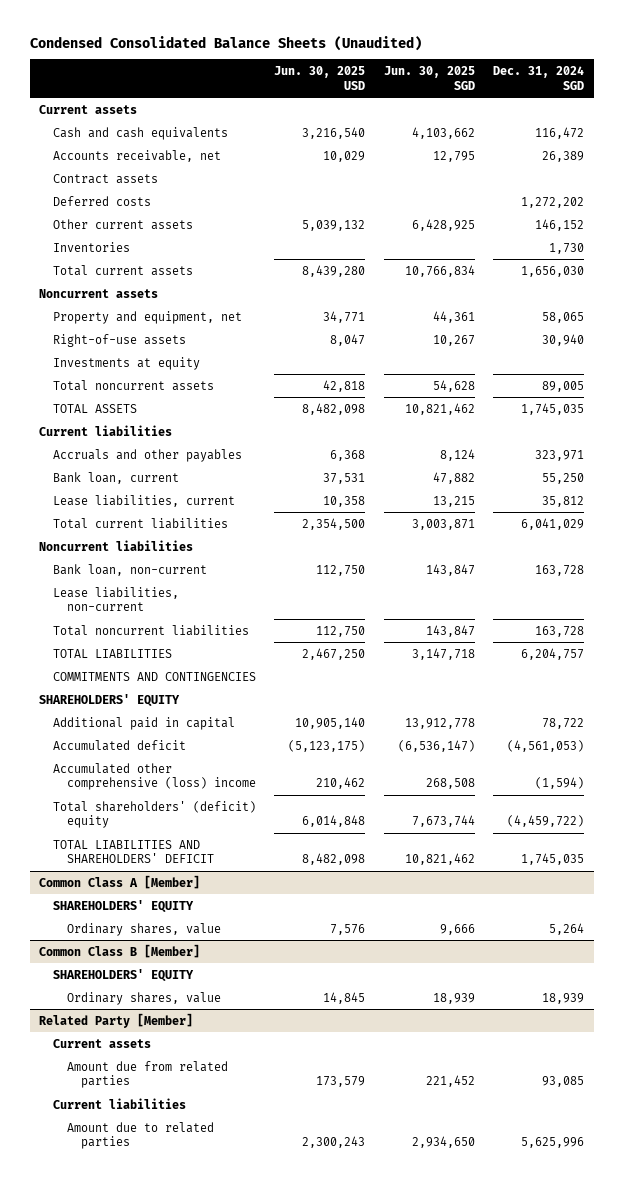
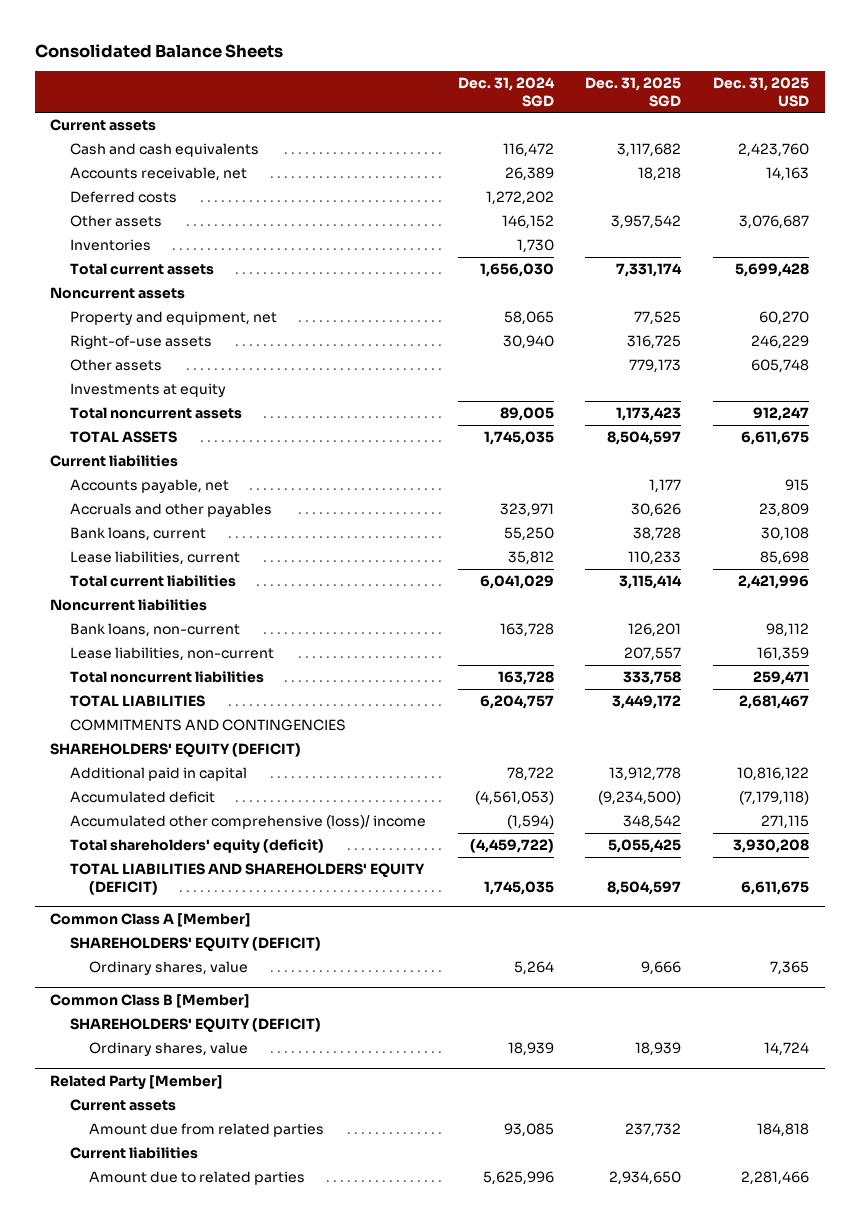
[29,35,422,51] Condensed Consolidated Balance Sheets (Unaudited) -> [34,43,283,58] Consolidated Balance Sheets
[274,65,366,90] Jun. 30, 2025 USD -> none
[383,65,475,90] Jun. 30, 2025 SGD -> none
none -> [585,77,682,107] Dec. 31, 2025 SGD
none -> [712,77,809,107] Dec. 31, 2025 USD
[53,173,159,184] Contract assets -> none
[53,218,194,230] Other current assets -> [69,215,162,228] Other assets
none -> [69,359,162,372] Other assets
none -> [69,479,229,494] Accounts payable, net
[53,471,180,484] Bank loan, current -> [69,527,206,542] Bank loans, current
[53,563,208,576] Bank loan, non-current -> [69,623,240,638] Bank loans, non-current
[39,693,181,707] SHAREHOLDERS' EQUITY -> [50,743,302,759] SHAREHOLDERS' EQUITY (DEFICIT)
[53,762,257,791] Accumulated other comprehensive (loss) income -> [69,815,426,830] Accumulated other comprehensive (loss)/ income
[53,800,257,829] Total shareholders' (deficit) equity -> [69,839,324,855] Total shareholders' equity (deficit)
[53,839,215,864] TOTAL LIABILITIES AND SHAREHOLDERS' DEFICIT -> [69,863,425,895] TOTAL LIABILITIES AND SHAREHOLDERS' EQUITY (DEFICIT)
[53,899,195,913] SHAREHOLDERS' EQUITY -> [69,937,321,953] SHAREHOLDERS' EQUITY (DEFICIT)
[53,968,195,982] SHAREHOLDERS' EQUITY -> [69,1018,321,1034] SHAREHOLDERS' EQUITY (DEFICIT)

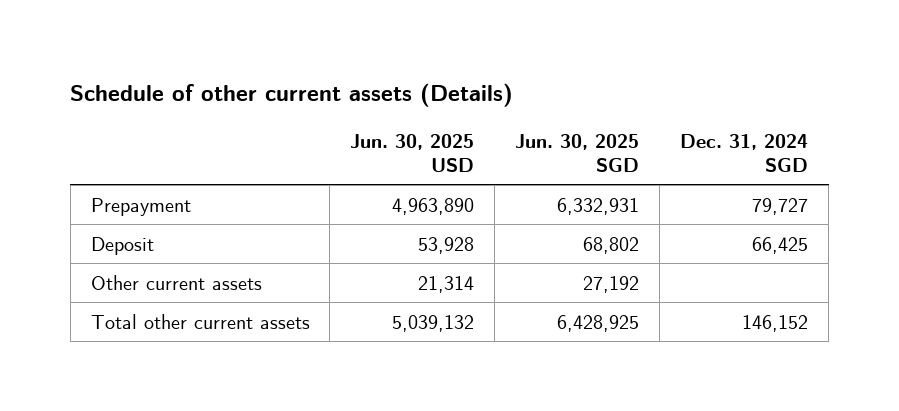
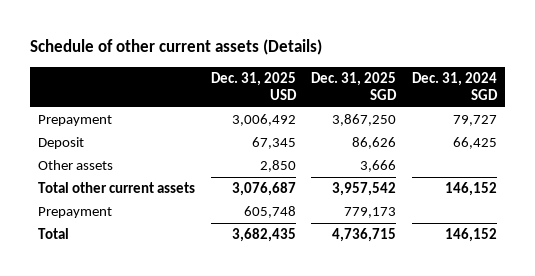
[350,133,475,172] Jun. 30, 2025 USD -> none
[515,133,640,172] Jun. 30, 2025 SGD -> none
none -> [210,71,297,100] Dec. 31, 2025 USD
none -> [311,71,398,100] Dec. 31, 2025 SGD
[90,274,262,290] Other current assets -> [37,160,113,171] Other assets
none -> [37,207,112,219] Prepayment
none -> [37,228,69,240] Total

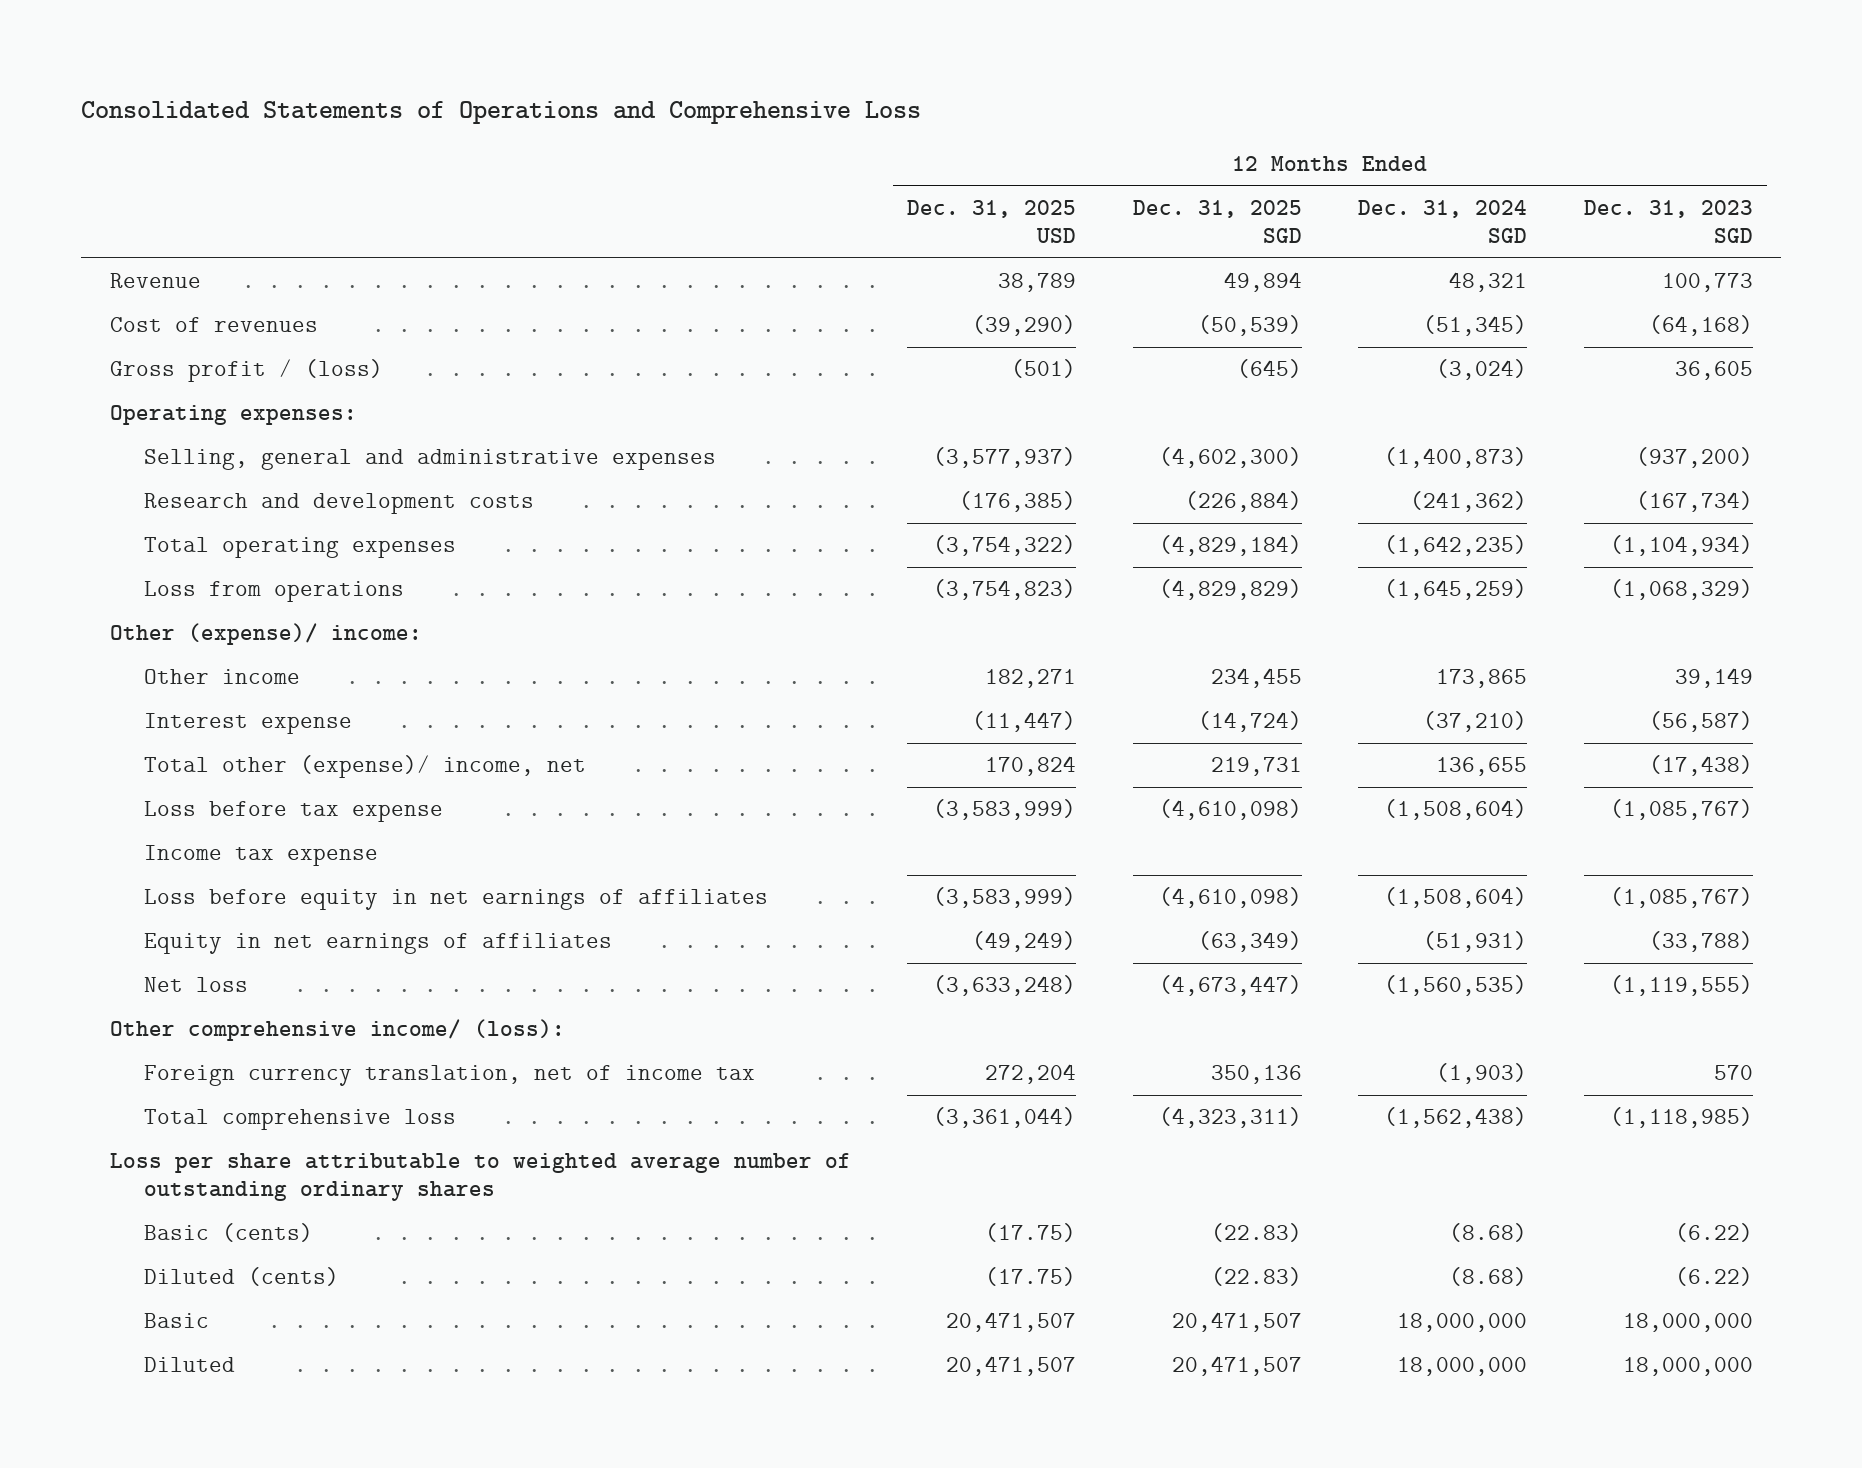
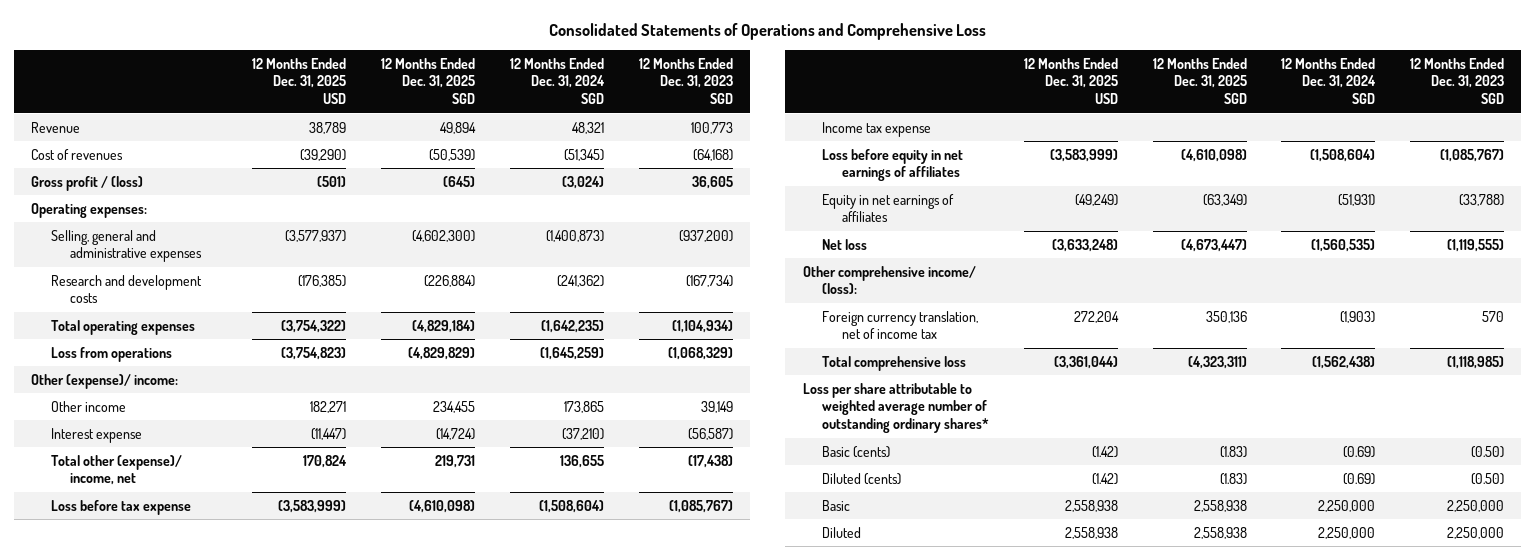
[109,1153,851,1202] Loss per share attributable to weighted average number of outstanding ordinary shares -> [802,382,990,434] Loss per share attributable to weighted average number of outstanding ordinary shares*
[985,1223,1077,1243] (17.75) -> [1091,445,1118,458] (1.42)
[1210,1223,1302,1243] (22.83) -> [1219,445,1247,458] (1.83)
[1449,1223,1528,1243] (8.68) -> [1343,445,1376,458] (0.69)
[1674,1223,1753,1243] (6.22) -> [1471,445,1505,458] (0.50)
[985,1267,1077,1287] (17.75) -> [1091,472,1118,485] (1.42)
[1210,1267,1302,1287] (22.83) -> [1219,472,1247,485] (1.83)
[1449,1267,1528,1287] (8.68) -> [1343,472,1376,485] (0.69)
[1674,1267,1753,1287] (6.22) -> [1471,472,1505,485] (0.50)
[946,1312,1077,1333] 20,471,507 -> [1064,499,1118,512] 2,558,938
[1171,1312,1302,1333] 20,471,507 -> [1193,499,1247,512] 2,558,938
[1397,1313,1528,1333] 18,000,000 -> [1318,499,1376,512] 2,250,000
[1622,1313,1753,1333] 18,000,000 -> [1447,499,1505,512] 2,250,000
[946,1356,1077,1377] 20,471,507 -> [1064,526,1118,539] 2,558,938
[1171,1356,1302,1377] 20,471,507 -> [1193,526,1247,539] 2,558,938
[1397,1357,1528,1377] 18,000,000 -> [1318,526,1376,539] 2,250,000
[1622,1357,1753,1377] 18,000,000 -> [1447,526,1505,539] 2,250,000

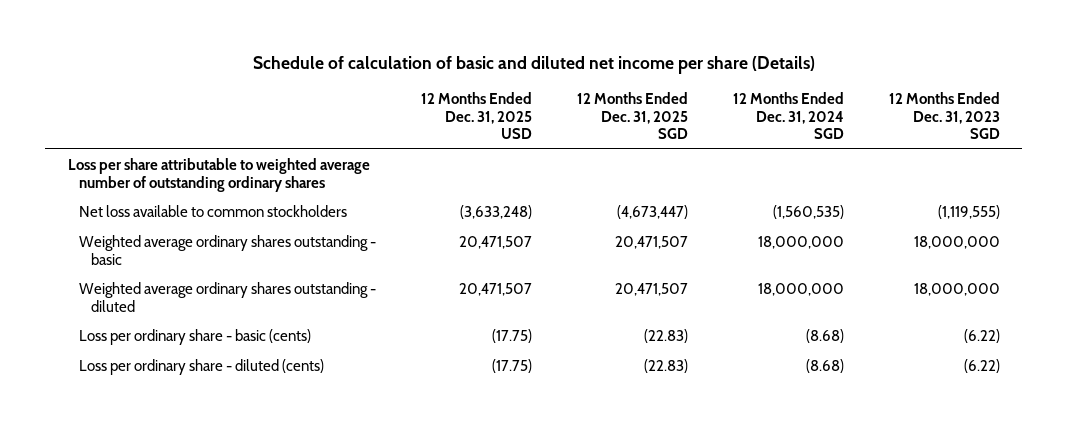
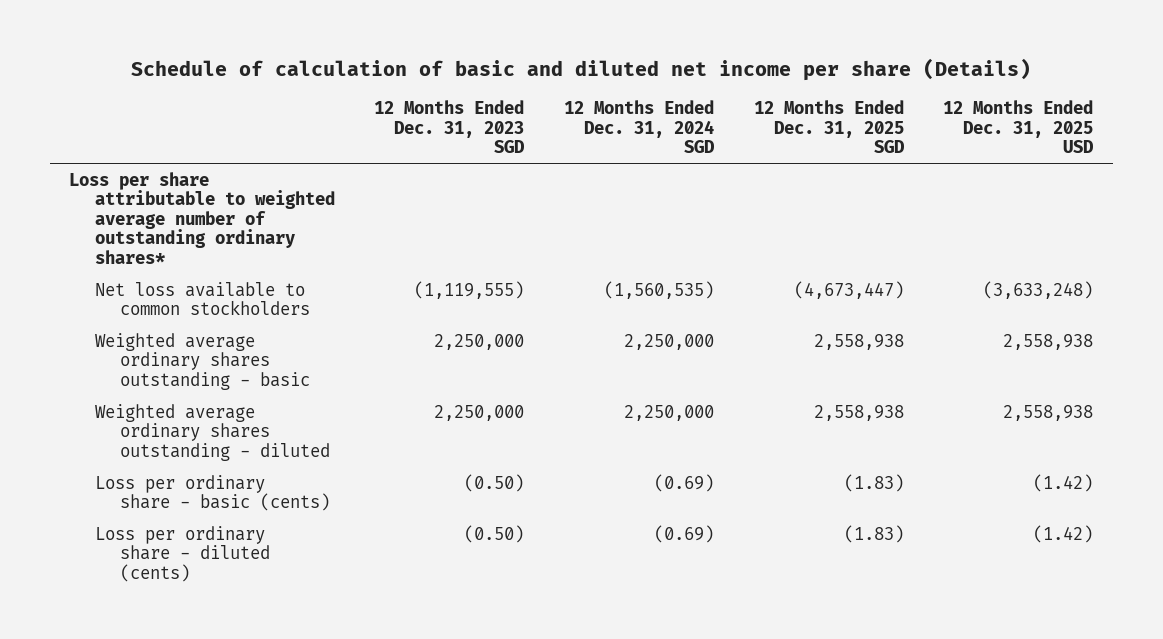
[67,158,370,192] Loss per share attributable to weighted average number of outstanding ordinary shares -> [69,171,335,264] Loss per share attributable to weighted average number of outstanding ordinary shares*
[459,236,533,250] 20,471,507 -> [1003,333,1094,350] 2,558,938
[615,236,689,250] 20,471,507 -> [813,333,904,350] 2,558,938
[758,236,845,250] 18,000,000 -> [624,333,715,350] 2,250,000
[913,236,1000,250] 18,000,000 -> [434,333,525,350] 2,250,000
[459,283,533,297] 20,471,507 -> [1003,404,1094,421] 2,558,938
[615,283,689,297] 20,471,507 -> [813,404,904,421] 2,558,938
[758,283,845,297] 18,000,000 -> [624,404,715,421] 2,250,000
[913,283,1000,297] 18,000,000 -> [434,404,525,421] 2,250,000
[492,329,533,344] (17.75) -> [1033,473,1094,492] (1.42)
[644,329,689,344] (22.83) -> [843,473,904,492] (1.83)
[806,329,845,344] (8.68) -> [654,473,715,492] (0.69)
[963,329,1000,344] (6.22) -> [464,473,525,492] (0.50)
[492,359,533,374] (17.75) -> [1033,524,1094,543] (1.42)
[644,359,689,374] (22.83) -> [843,524,904,543] (1.83)
[806,359,845,374] (8.68) -> [654,524,715,543] (0.69)
[963,359,1000,374] (6.22) -> [464,524,525,543] (0.50)

